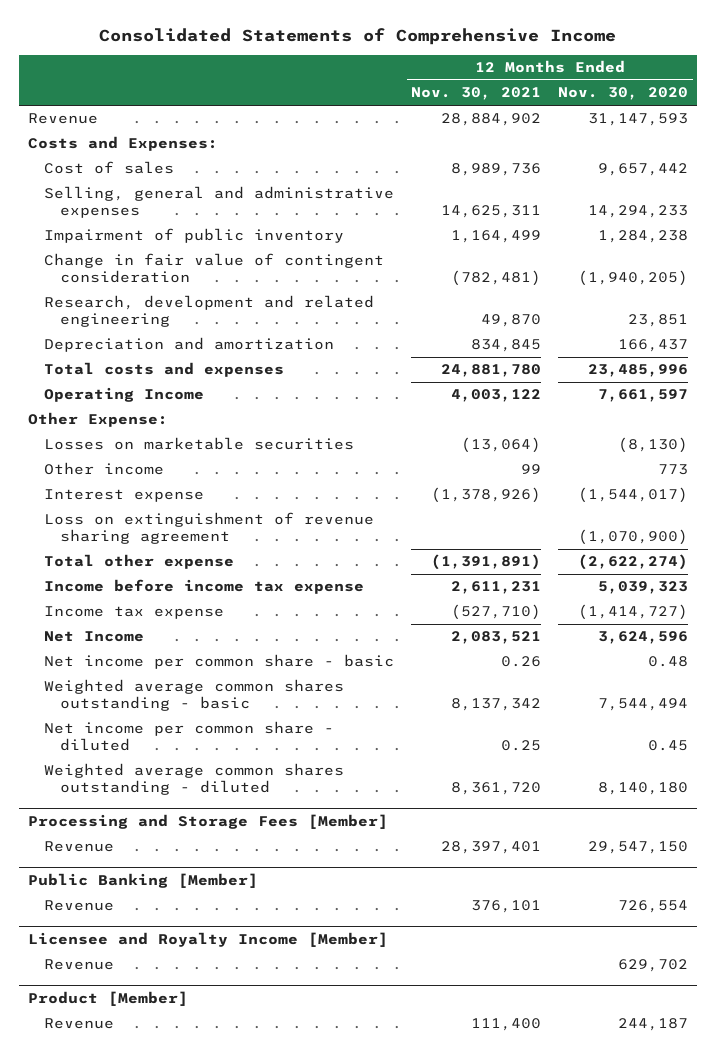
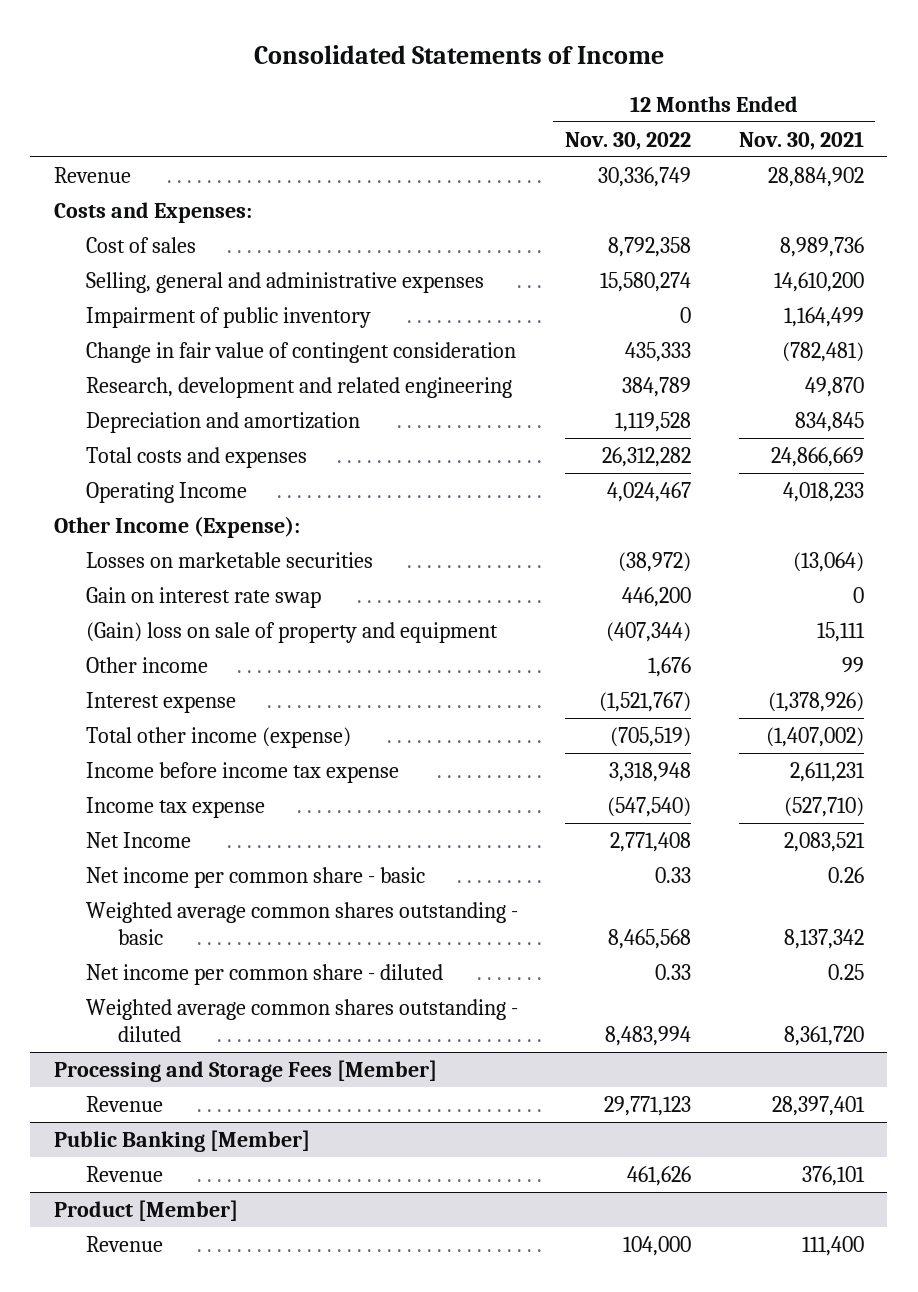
[99,27,617,45] Consolidated Statements of Comprehensive Income -> [253,45,664,65] Consolidated Statements of Income
[558,87,689,101] Nov. 30, 2020 -> none
none -> [565,131,692,150] Nov. 30, 2022
[441,205,542,219] 14,625,311 -> [773,272,864,293] 14,610,200
[441,364,542,378] 24,881,780 -> [770,447,864,468] 24,866,669
[451,389,542,403] 4,003,122 -> [782,482,864,503] 4,018,233
[27,412,168,428] Other Expense: -> [53,516,300,539] Other Income (Expense):
none -> [85,587,321,609] Gain on interest rate swap
none -> [85,622,498,644] (Gain) loss on sale of property and equipment
[43,512,374,545] Loss on extinguishment of revenue sharing agreement -> none
[43,554,234,570] Total other expense -> [85,727,351,749] Total other income (expense)
[431,554,542,571] (1,391,891) -> [765,727,864,748] (1,407,002)
[27,931,388,947] Licensee and Royalty Income [Member] -> none
[43,959,114,971] Revenue -> none

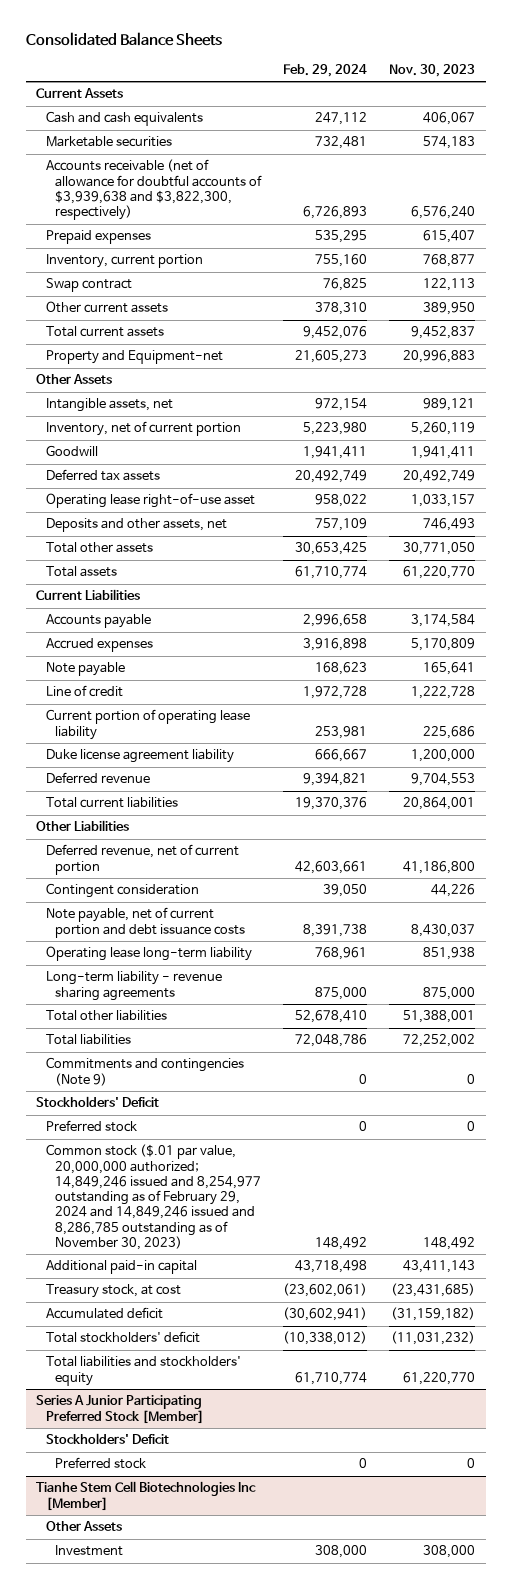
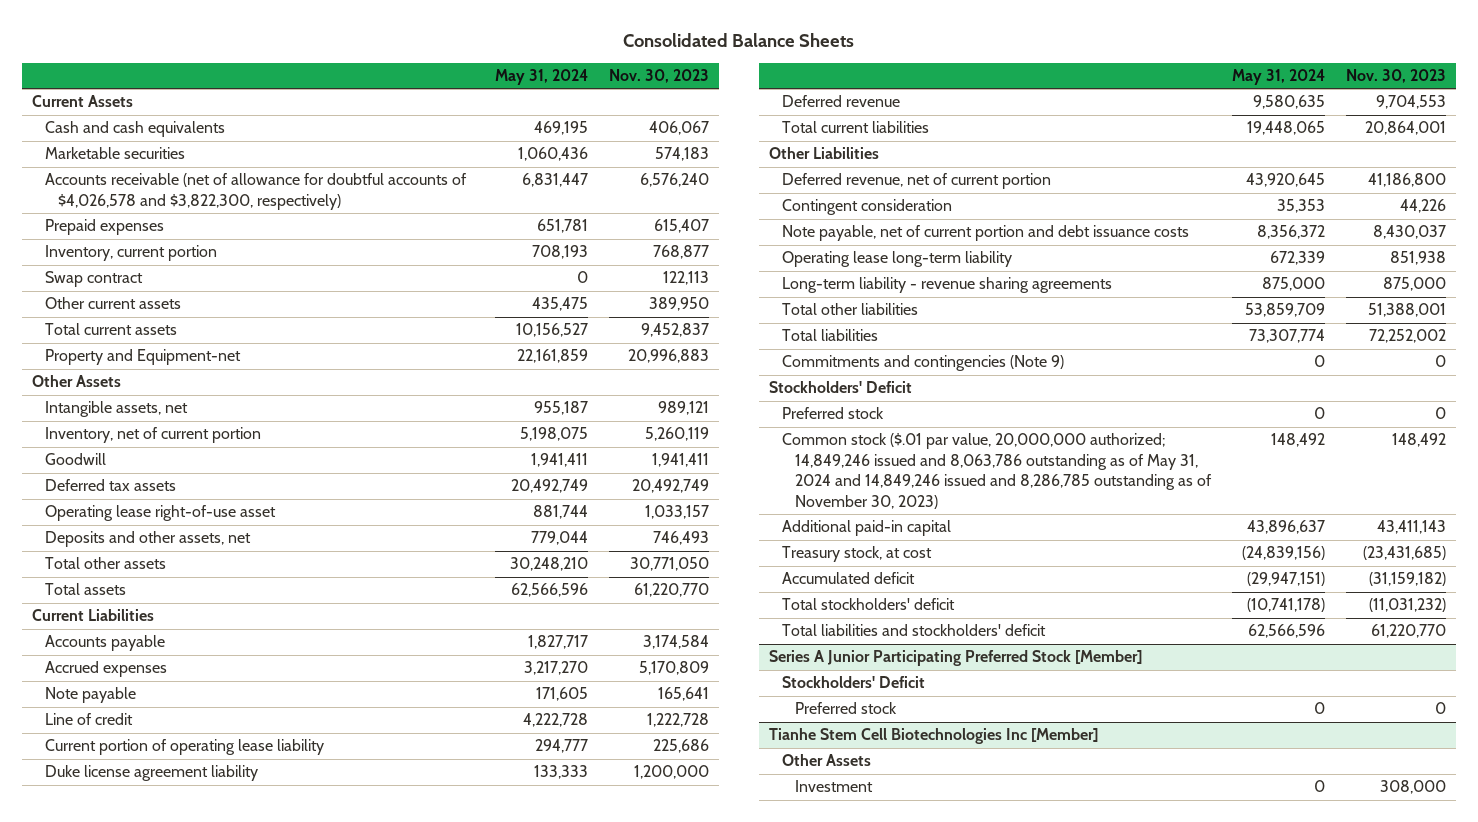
[283,63,368,77] Feb. 29, 2024 -> none
none -> [494,69,588,86] May 31, 2024
[45,159,263,221] Accounts receivable (net of allowance for doubtful accounts of $3,939,638 and $3,822,300, respectively) -> [45,173,468,210] Accounts receivable (net of allowance for doubtful accounts of $4,026,578 and $3,822,300, respectively)
[45,1144,262,1250] Common stock ($.01 par value, 20,000,000 authorized; 14,849,246 issued and 8,254,977 outstanding as of February 29, 2024 and 14,849,246 issued and 8,286,785 outstanding as of November 30, 2023) -> [782,433,1213,509] Common stock ($.01 par value, 20,000,000 authorized; 14,849,246 issued and 8,063,786 outstanding as of May 31, 2024 and 14,849,246 issued and 8,286,785 outstanding as of November 30, 2023)
[45,1356,241,1386] Total liabilities and stockholders' equity -> [782,624,1047,637] Total liabilities and stockholders' deficit

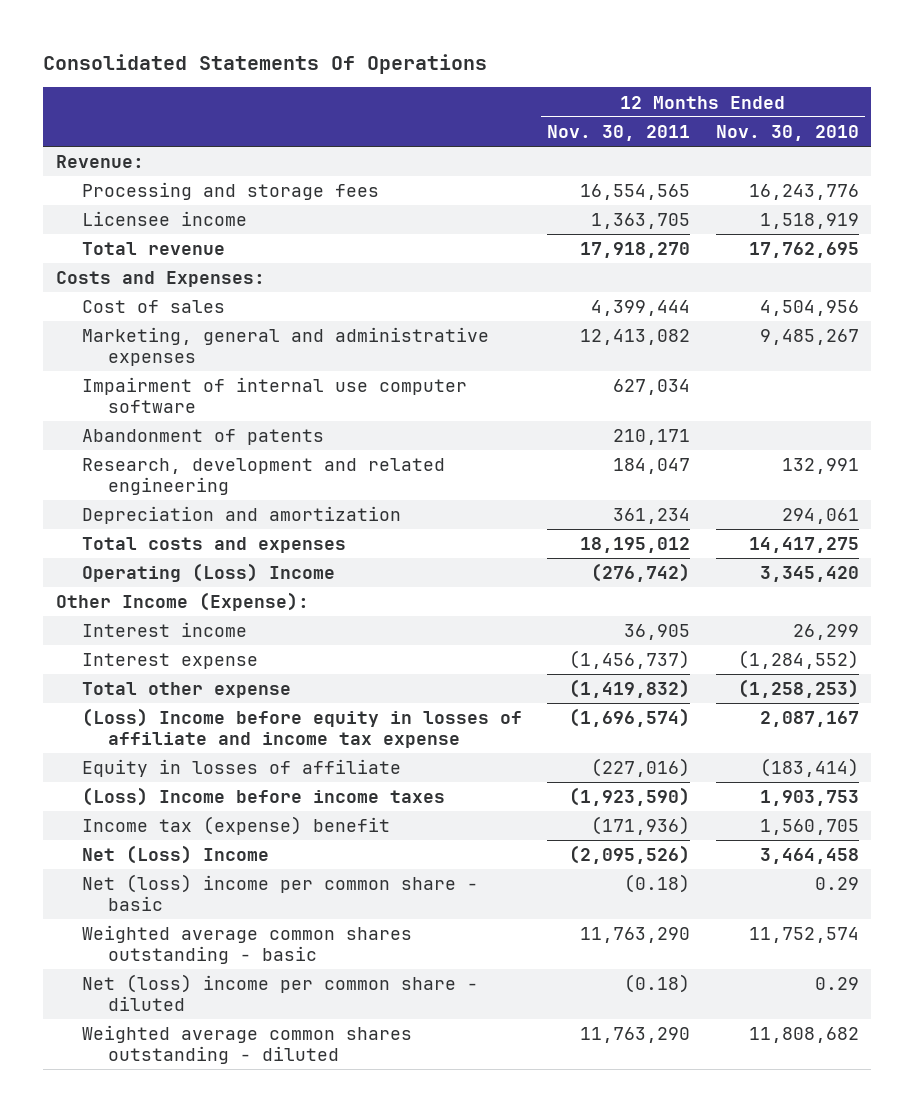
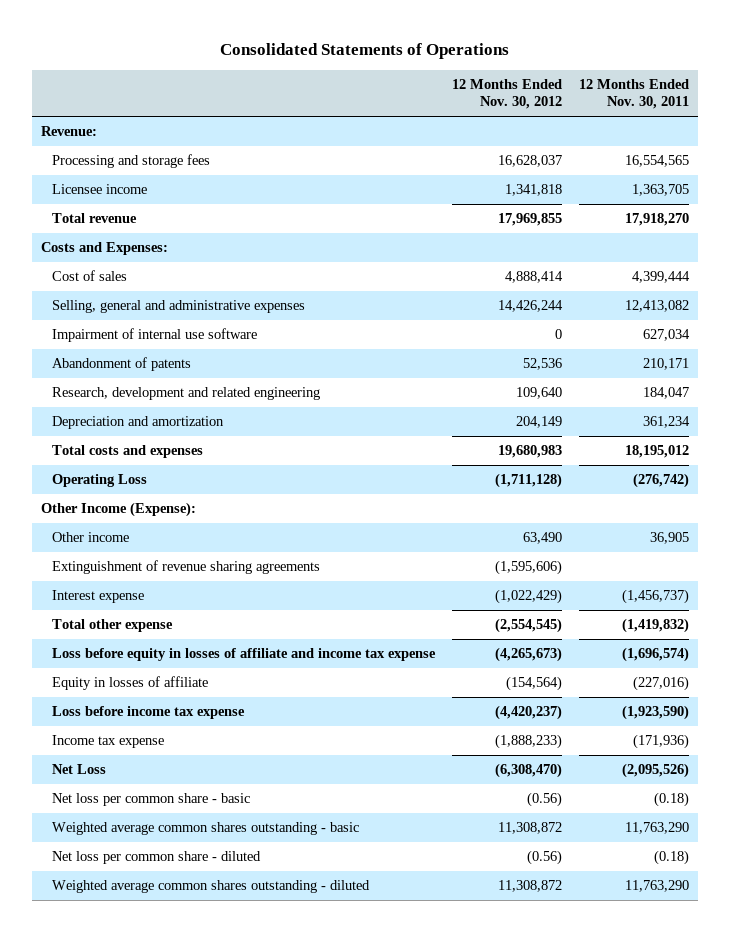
[42,53,487,74] Consolidated Statements Of Operations -> [219,42,509,59] Consolidated Statements of Operations
[715,124,859,141] Nov. 30, 2010 -> none
none -> [451,78,562,110] 12 Months Ended Nov. 30, 2012
[81,327,489,367] Marketing, general and administrative expenses -> [51,300,305,314] Selling, general and administrative expenses
[81,377,467,414] Impairment of internal use computer software -> [51,328,257,343] Impairment of internal use software
[81,563,335,583] Operating (Loss) Income -> [51,474,147,488] Operating Loss
[81,622,247,638] Interest income -> [51,532,129,543] Other income
none -> [51,560,320,575] Extinguishment of revenue sharing agreements
[81,708,522,749] (Loss) Income before equity in losses of affiliate and income tax expense -> [51,648,436,662] Loss before equity in losses of affiliate and income tax expense
[81,787,445,807] (Loss) Income before income taxes -> [51,706,245,720] Loss before income tax expense
[81,816,390,836] Income tax (expense) benefit -> [51,735,164,749] Income tax expense
[81,845,269,865] Net (Loss) Income -> [51,764,106,775] Net Loss
[81,874,478,912] Net (loss) income per common share - basic -> [51,793,250,807] Net loss per common share - basic
[81,974,478,1012] Net (loss) income per common share - diluted -> [51,851,261,865] Net loss per common share - diluted

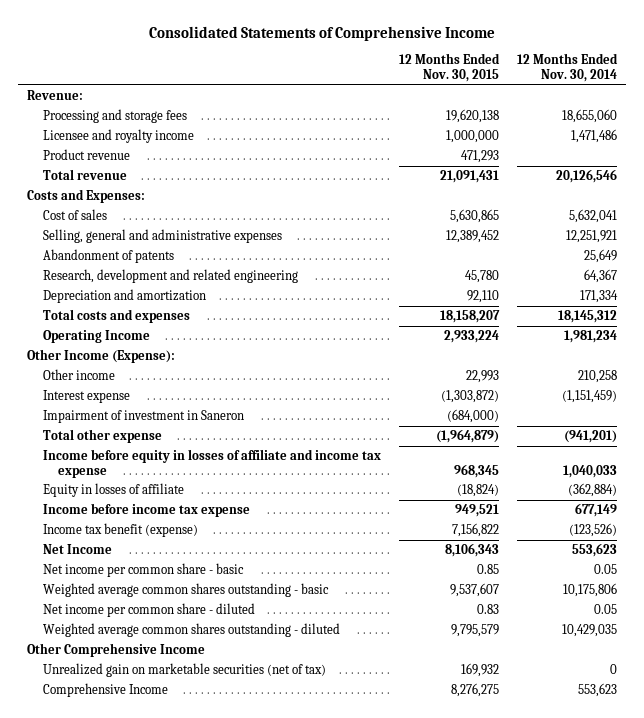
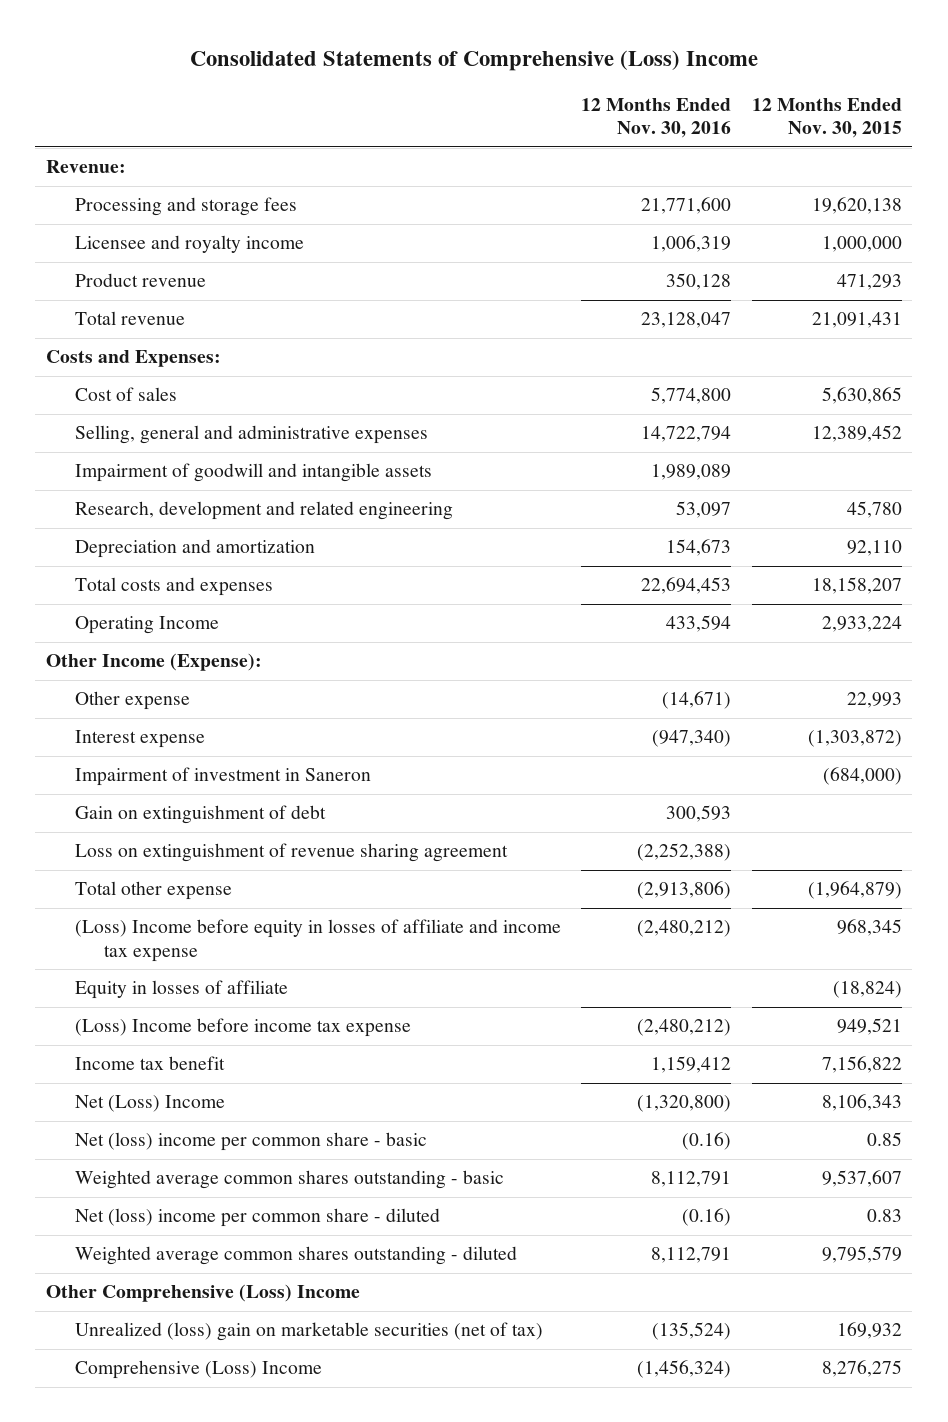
[149,25,496,41] Consolidated Statements of Comprehensive Income -> [189,49,758,71] Consolidated Statements of Comprehensive (Loss) Income
[516,53,618,83] 12 Months Ended Nov. 30, 2014 -> none
none -> [581,97,732,139] 12 Months Ended Nov. 30, 2016
[42,249,174,264] Abandonment of patents -> none
none -> [74,463,432,483] Impairment of goodwill and intangible assets
[42,369,115,381] Other income -> [74,691,190,711] Other expense
none -> [74,805,326,825] Gain on extinguishment of debt
none -> [74,843,508,863] Loss on extinguishment of revenue sharing agreement
[42,449,381,478] Income before equity in losses of affiliate and income tax expense -> [74,919,561,962] (Loss) Income before equity in losses of affiliate and income tax expense
[42,503,250,518] Income before income tax expense -> [74,1018,411,1038] (Loss) Income before income tax expense
[42,523,198,538] Income tax benefit (expense) -> [74,1056,225,1071] Income tax benefit
[42,544,112,555] Net Income -> [74,1095,225,1113] Net (Loss) Income
[42,563,244,578] Net income per common share - basic -> [74,1132,427,1152] Net (loss) income per common share - basic
[42,603,255,618] Net income per common share - diluted -> [74,1208,440,1228] Net (loss) income per common share - diluted
[27,643,206,658] Other Comprehensive Income -> [45,1284,360,1303] Other Comprehensive (Loss) Income
[42,663,326,678] Unrealized gain on marketable securities (net of tax) -> [74,1322,543,1342] Unrealized (loss) gain on marketable securities (net of tax)
[42,683,168,698] Comprehensive Income -> [74,1360,322,1380] Comprehensive (Loss) Income

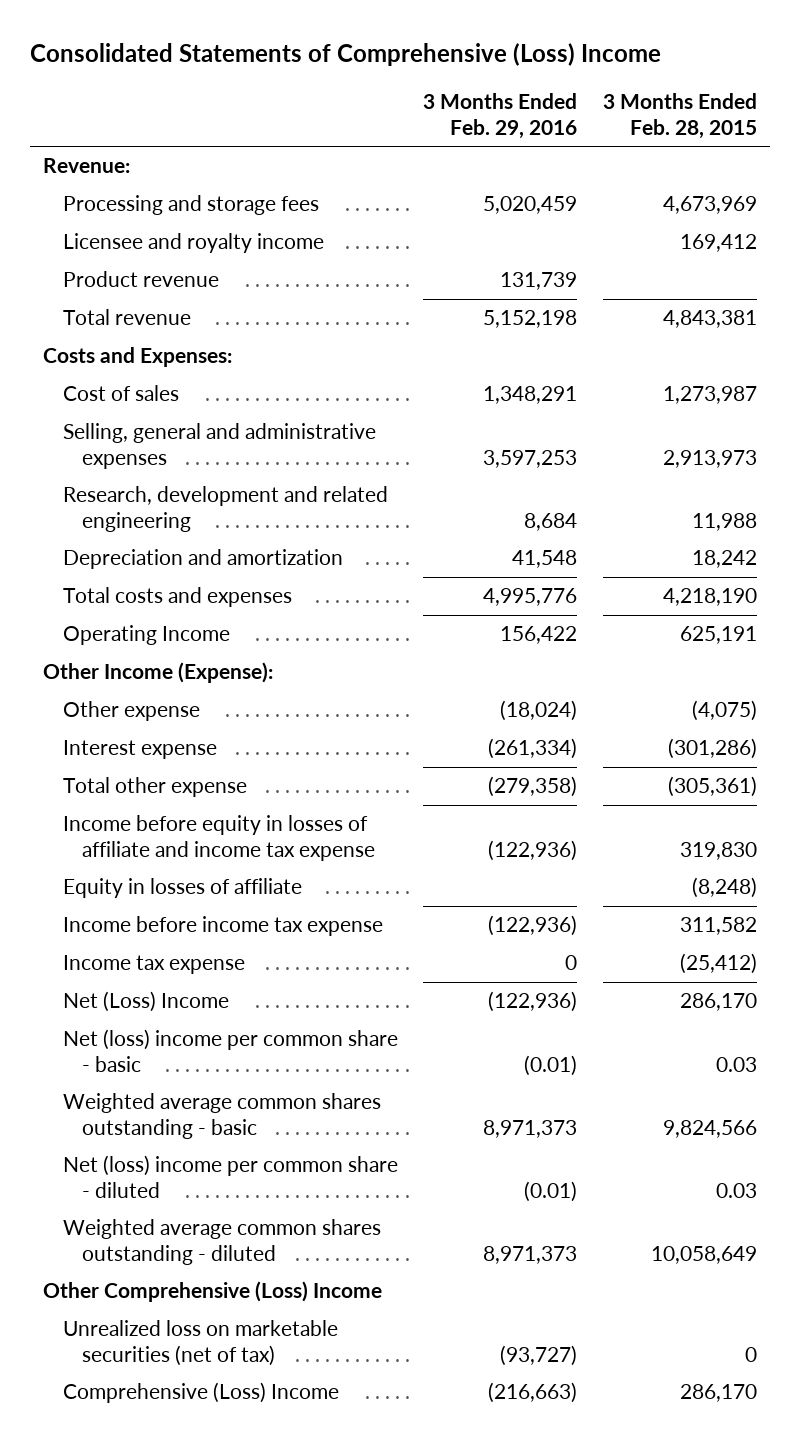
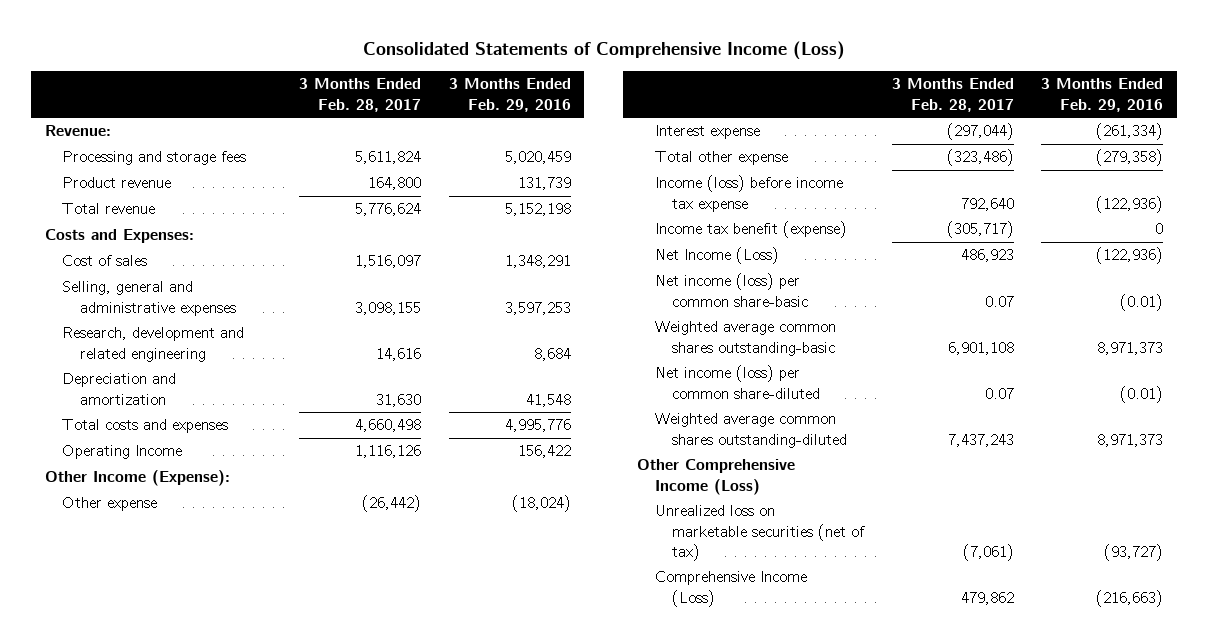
[30,43,662,67] Consolidated Statements of Comprehensive (Loss) Income -> [362,41,845,61] Consolidated Statements of Comprehensive Income (Loss)
[603,93,758,139] 3 Months Ended Feb. 28, 2015 -> none
none -> [299,78,422,112] 3 Months Ended Feb. 28, 2017
[62,233,324,254] Licensee and royalty income -> none
[62,878,302,899] Equity in losses of affiliate -> none
[62,916,383,937] Income before income tax expense -> none
[62,815,375,861] Income before equity in losses of affiliate and income tax expense -> [654,175,843,212] Income (loss) before income tax expense
[62,955,245,975] Income tax expense -> [654,221,847,239] Income tax benefit (expense)
[62,991,229,1013] Net (Loss) Income -> [654,247,779,265] Net Income (Loss)
[62,1029,398,1072] Net (loss) income per common share - basic -> [654,273,809,307] Net income (loss) per common share-basic
[62,1093,381,1139] Weighted average common shares outstanding - basic -> [654,321,836,356] Weighted average common shares outstanding-basic
[62,1155,398,1198] Net (loss) income per common share - diluted -> [654,365,821,399] Net income (loss) per common share-diluted
[62,1219,381,1265] Weighted average common shares outstanding - diluted -> [654,413,848,448] Weighted average common shares outstanding-diluted
[43,1281,383,1303] Other Comprehensive (Loss) Income -> [637,459,796,495] Other Comprehensive Income (Loss)
[62,1382,339,1404] Comprehensive (Loss) Income -> [654,571,807,607] Comprehensive Income (Loss)

